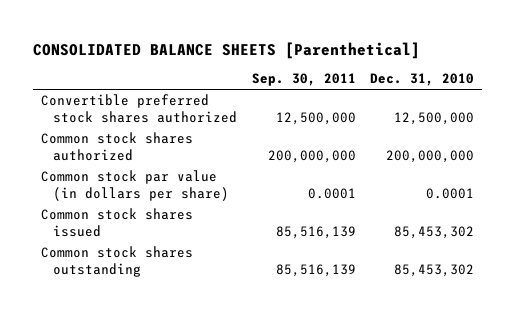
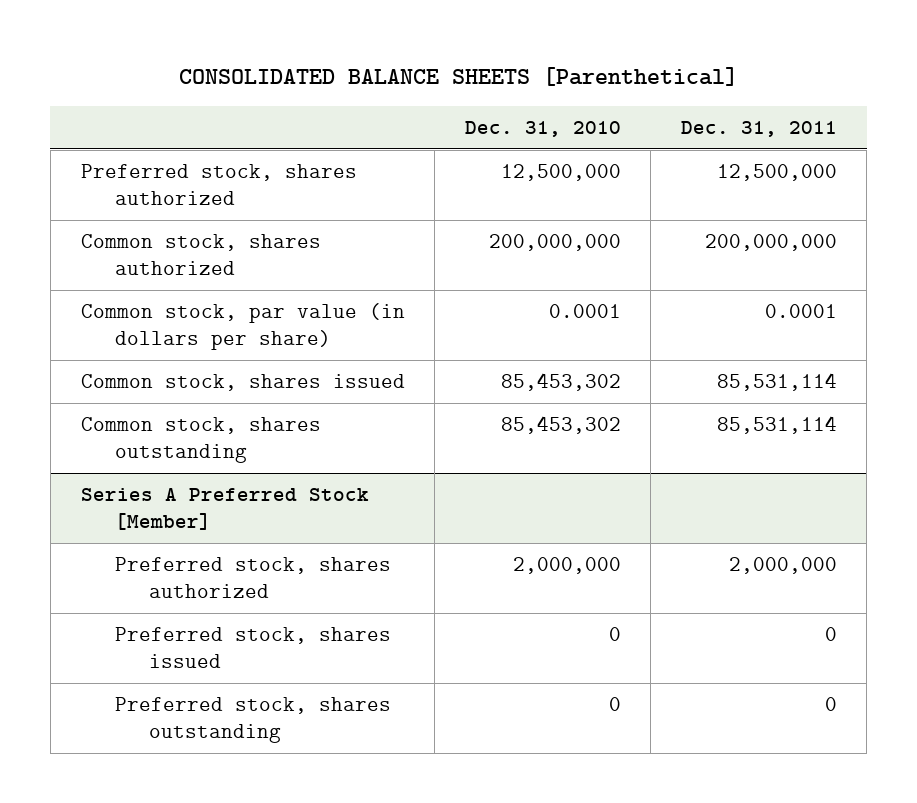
[251,73,356,87] Sep. 30, 2011 -> none
none -> [680,120,837,137] Dec. 31, 2011
[40,94,238,124] Convertible preferred stock shares authorized -> [80,164,357,205] Preferred stock, shares authorized
[40,132,193,162] Common stock shares authorized -> [80,234,321,275] Common stock, shares authorized
[40,170,230,202] Common stock par value (in dollars per share) -> [80,303,405,350] Common stock, par value (in dollars per share)
[40,208,193,238] Common stock shares issued -> [80,374,405,392] Common stock, shares issued
[40,246,193,278] Common stock shares outstanding -> [80,417,321,463] Common stock, shares outstanding
none -> [80,488,369,530] Series A Preferred Stock [Member]
none -> [114,557,391,598] Preferred stock, shares authorized
none -> [114,627,391,668] Preferred stock, shares issued
none -> [114,697,391,743] Preferred stock, shares outstanding

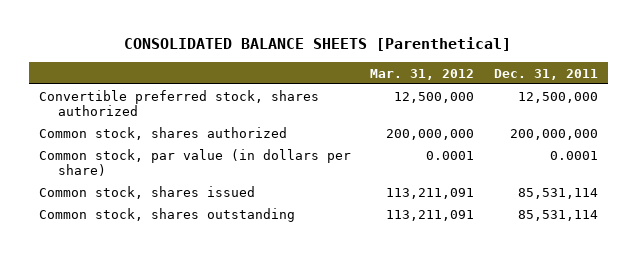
[464,120,621,137] Dec. 31, 2010 -> none
none -> [370,68,475,80] Mar. 31, 2012
[80,164,357,205] Preferred stock, shares authorized -> [38,89,319,117] Convertible preferred stock, shares authorized
[80,488,369,530] Series A Preferred Stock [Member] -> none
[114,557,391,598] Preferred stock, shares authorized -> none
[114,627,391,668] Preferred stock, shares issued -> none
[114,697,391,743] Preferred stock, shares outstanding -> none

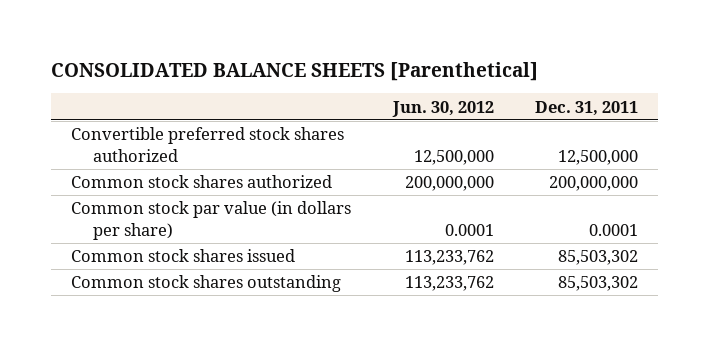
[370,68,475,80] Mar. 31, 2012 -> none
none -> [391,100,494,117] Jun. 30, 2012
[38,89,319,117] Convertible preferred stock, shares authorized -> [71,127,345,162] Convertible preferred stock shares authorized
[38,126,287,140] Common stock, shares authorized -> [71,175,333,189] Common stock shares authorized
[38,148,351,177] Common stock, par value (in dollars per share) -> [71,201,352,240] Common stock par value (in dollars per share)
[38,185,255,199] Common stock, shares issued -> [71,249,296,263] Common stock shares issued
[517,187,598,199] 85,531,114 -> [557,250,638,266] 85,503,302
[38,207,295,222] Common stock, shares outstanding -> [71,275,342,293] Common stock shares outstanding
[517,209,598,221] 85,531,114 -> [557,276,638,292] 85,503,302

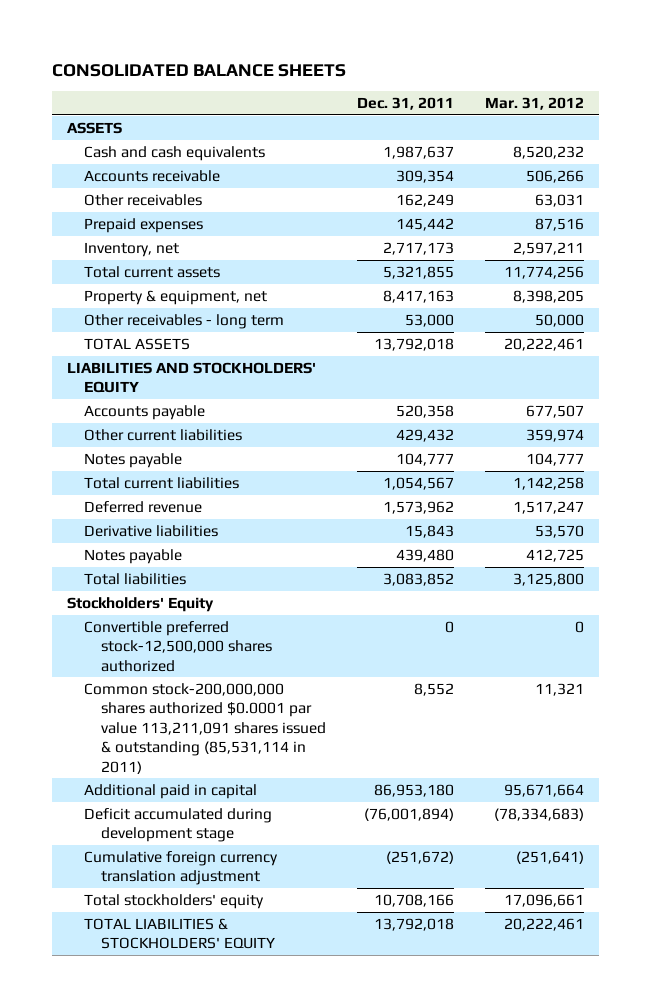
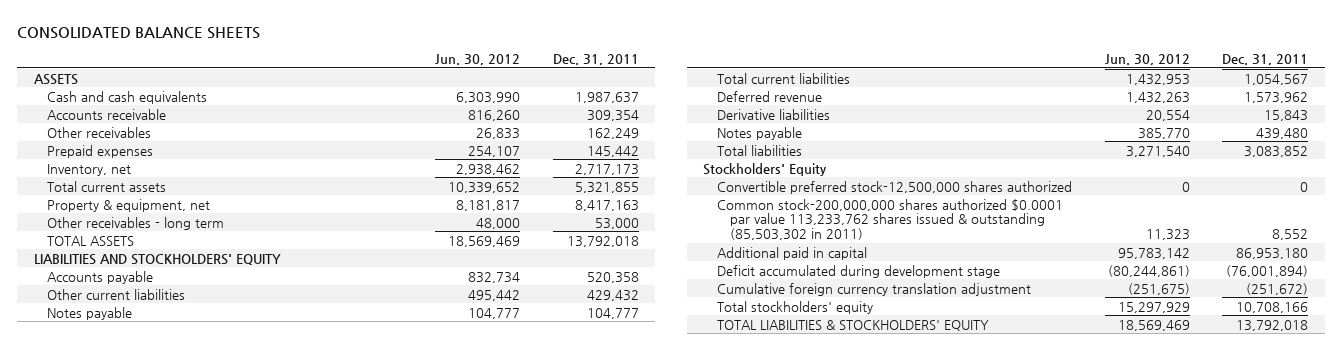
[484,97,584,111] Mar. 31, 2012 -> none
none -> [434,54,520,66] Jun. 30, 2012
[83,682,326,774] Common stock-200,000,000 shares authorized $0.0001 par value 113,211,091 shares issued & outstanding (85,531,114 in 2011) -> [716,198,1063,240] Common stock-200,000,000 shares authorized $0.0001 par value 113,233,762 shares issued & outstanding (85,503,302 in 2011)

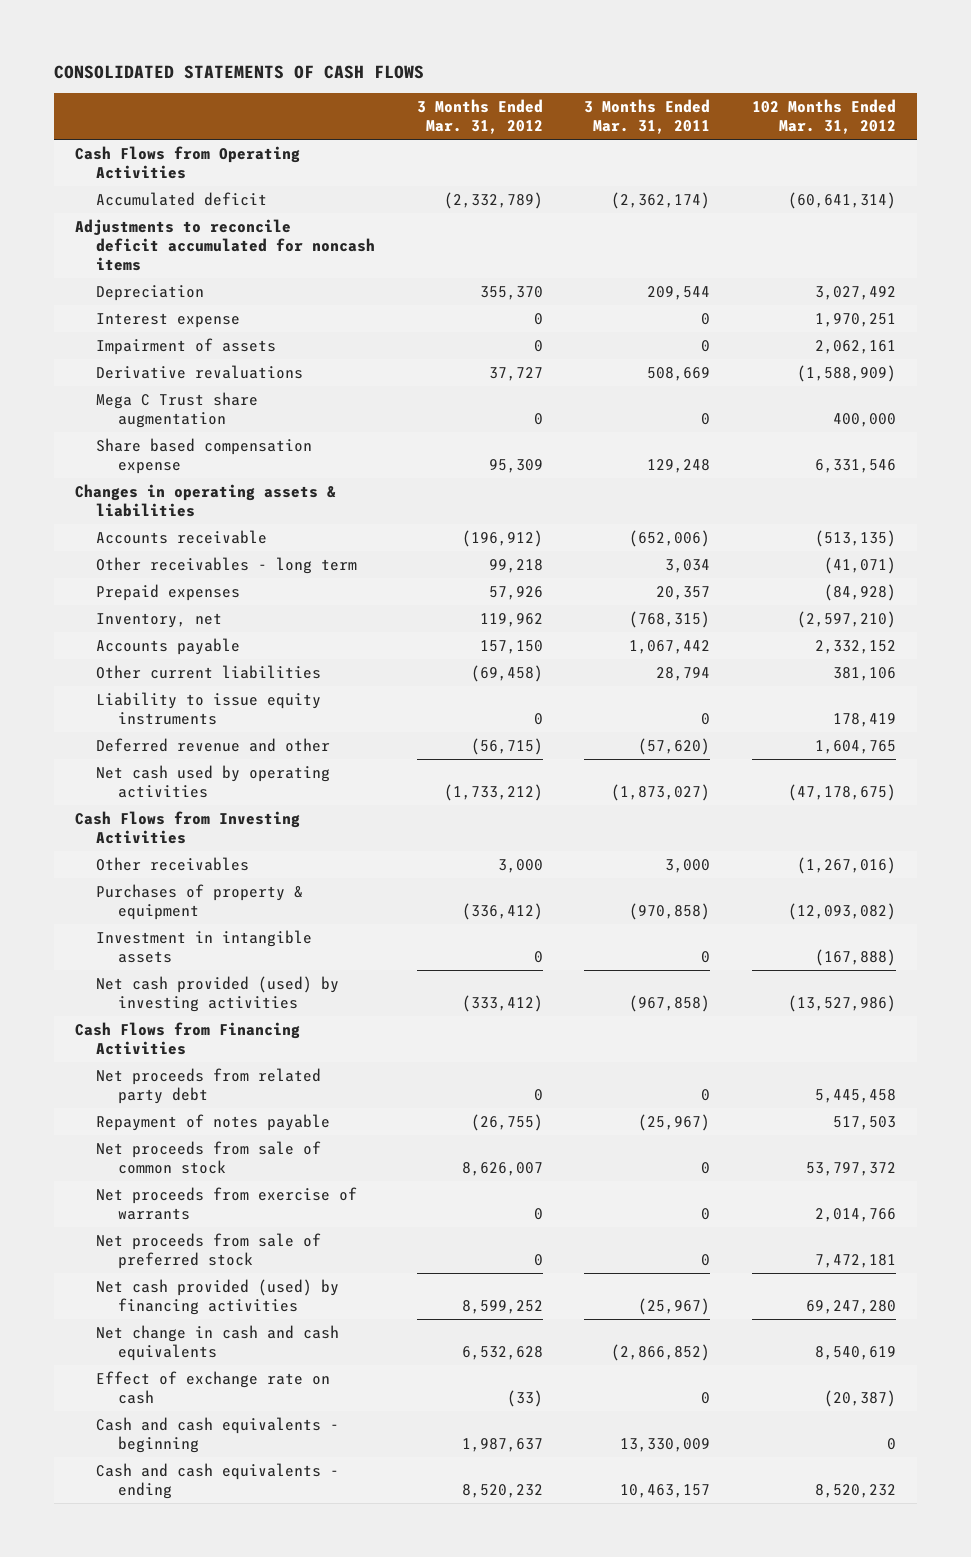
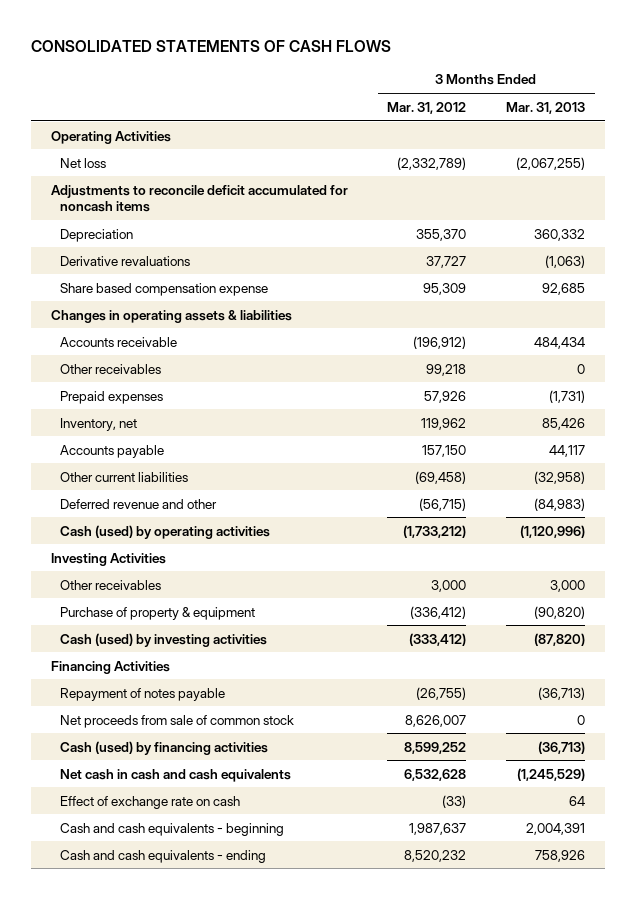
[584,99,711,135] 3 Months Ended Mar. 31, 2011 -> none
[752,99,897,135] 102 Months Ended Mar. 31, 2012 -> none
none -> [505,101,585,114] Mar. 31, 2013
[74,145,300,179] Cash Flows from Operating Activities -> [50,130,171,144] Operating Activities
[96,191,268,206] Accumulated deficit -> [60,157,107,168] Net loss
[96,312,241,328] Interest expense -> none
[96,337,277,355] Impairment of assets -> none
[96,391,259,428] Mega C Trust share augmentation -> none
[96,556,358,574] Other receivables - long term -> [60,363,162,374] Other receivables
[96,691,322,725] Liability to issue equity instruments -> none
[96,764,331,798] Net cash used by operating activities -> [60,524,271,539] Cash (used) by operating activities
[74,810,300,844] Cash Flows from Investing Activities -> [50,552,166,566] Investing Activities
[96,929,313,963] Investment in intangible assets -> none
[96,1067,322,1104] Net proceeds from related party debt -> none
[96,883,304,920] Purchases of property & equipment -> [60,606,256,620] Purchase of property & equipment
[96,975,340,1012] Net cash provided (used) by investing activities -> [60,632,268,647] Cash (used) by investing activities
[74,1021,300,1055] Cash Flows from Financing Activities -> [50,660,170,674] Financing Activities
[96,1186,358,1220] Net proceeds from exercise of warrants -> none
[96,1232,322,1269] Net proceeds from sale of preferred stock -> none
[96,1278,340,1315] Net cash provided (used) by financing activities -> [60,740,269,755] Cash (used) by financing activities
[96,1324,340,1361] Net change in cash and cash equivalents -> [60,768,292,782] Net cash in cash and cash equivalents

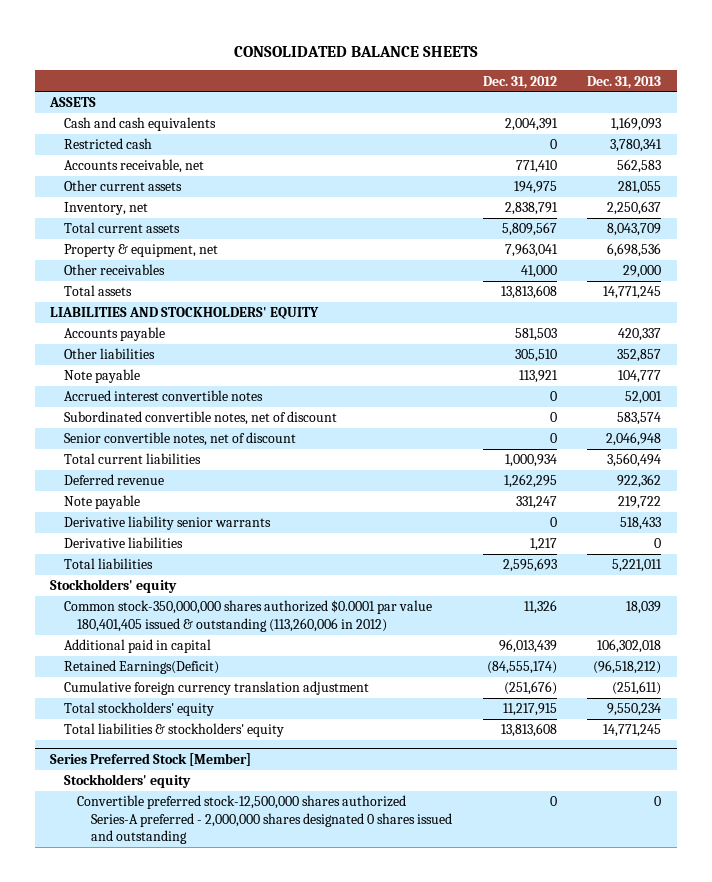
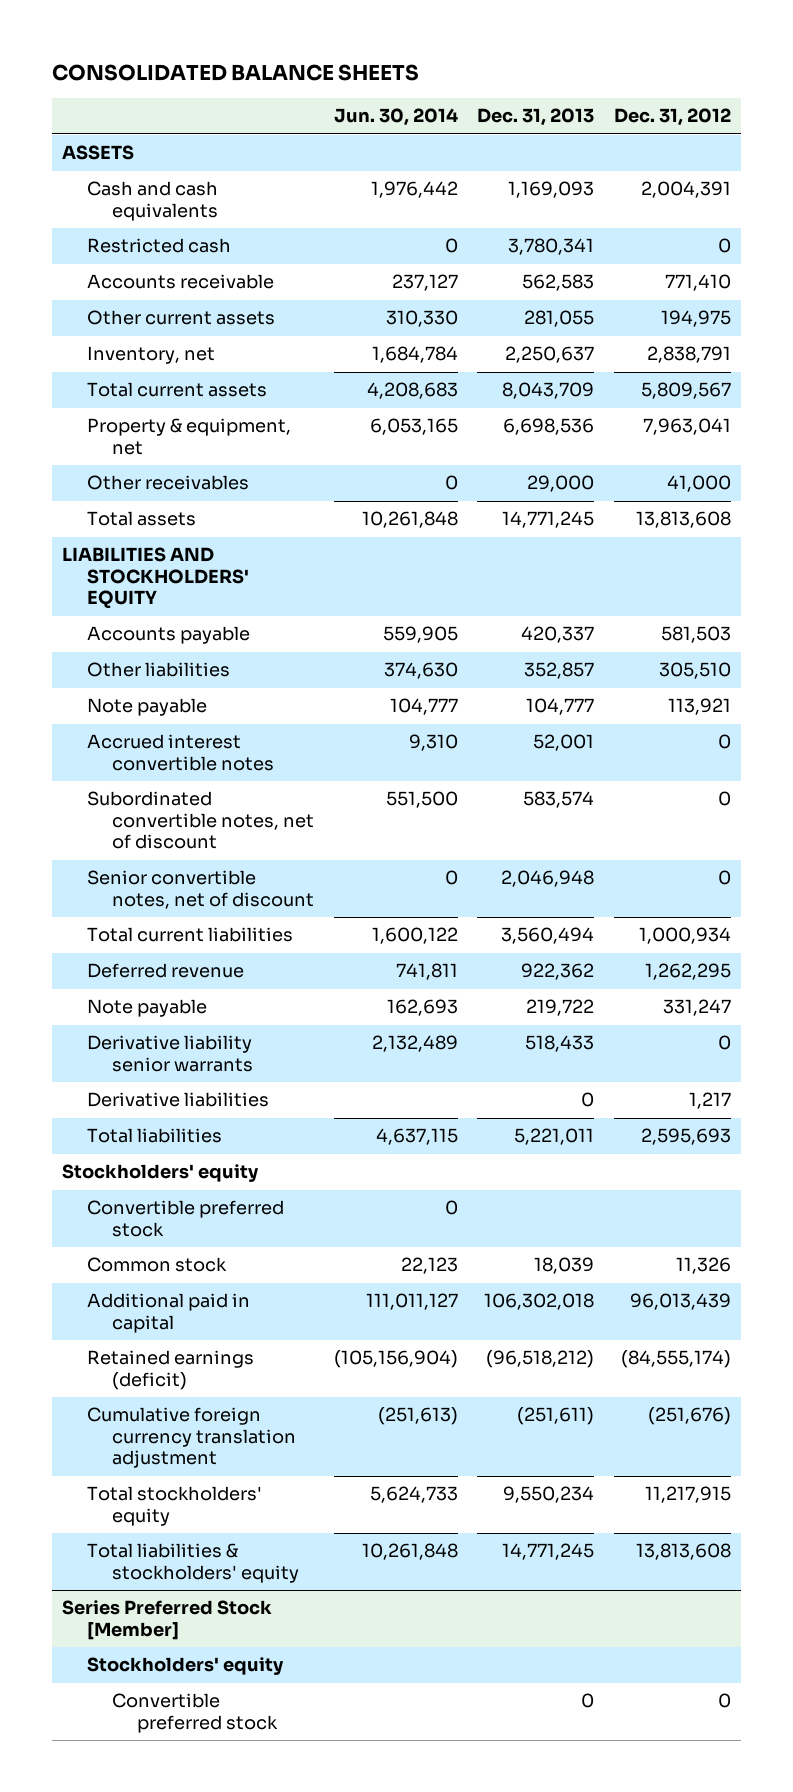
none -> [333,108,458,127] Jun. 30, 2014
[63,159,204,174] Accounts receivable, net -> [86,274,274,290] Accounts receivable
none -> [86,1200,284,1237] Convertible preferred stock
[63,600,432,632] Common stock-350,000,000 shares authorized $0.0001 par value 180,401,405 issued & outstanding (113,260,006 in 2012) -> [86,1257,227,1273] Common stock
[63,660,219,675] Retained Earnings(Deficit) -> [86,1350,254,1390] Retained earnings (deficit)
[77,795,452,845] Convertible preferred stock-12,500,000 shares authorized Series-A preferred - 2,000,000 shares designated 0 shares issued and outstanding -> [111,1693,278,1733] Convertible preferred stock

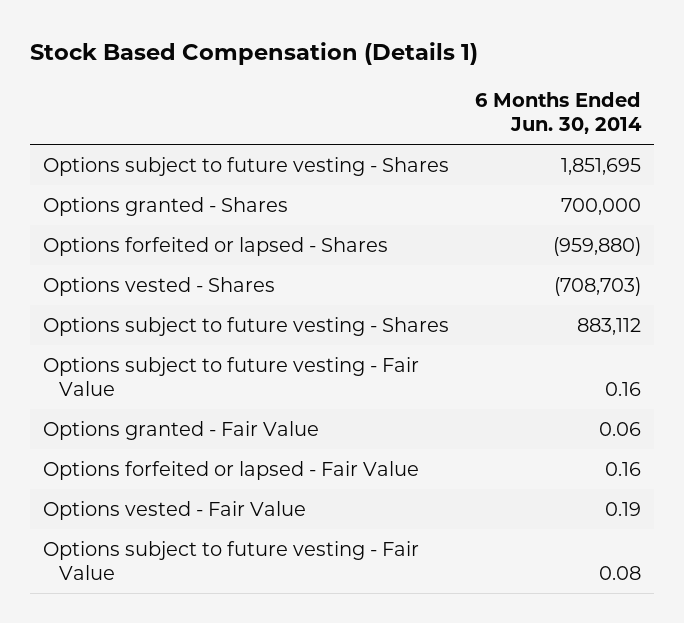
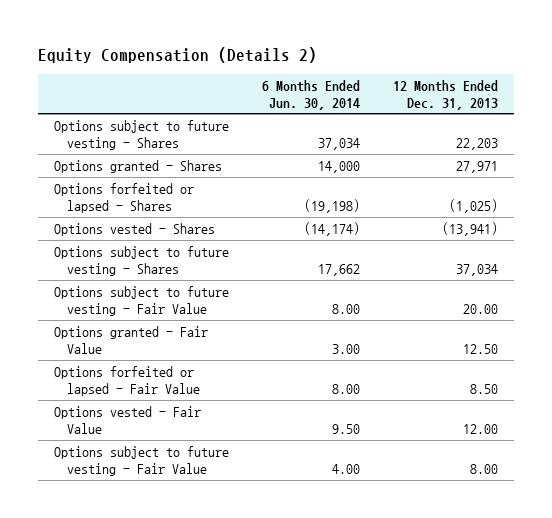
[30,42,479,66] Stock Based Compensation (Details 1) -> [37,46,317,63] Equity Compensation (Details 2)
none -> [392,79,498,110] 12 Months Ended Dec. 31, 2013
[560,157,641,175] 1,851,695 -> [317,137,360,150] 37,034
[560,197,641,215] 700,000 -> [317,160,360,173] 14,000
[552,236,641,256] (959,880) -> [303,198,360,213] (19,198)
[553,276,641,296] (708,703) -> [303,221,360,236] (14,174)
[576,317,641,335] 883,112 -> [317,263,360,276] 17,662
[604,382,641,397] 0.16 -> [331,303,360,314] 8.00
[598,421,641,436] 0.06 -> [331,343,360,354] 3.00
[604,461,641,476] 0.16 -> [331,383,360,394] 8.00
[604,501,641,516] 0.19 -> [331,423,360,434] 9.50
[598,566,641,581] 0.08 -> [331,463,360,474] 4.00

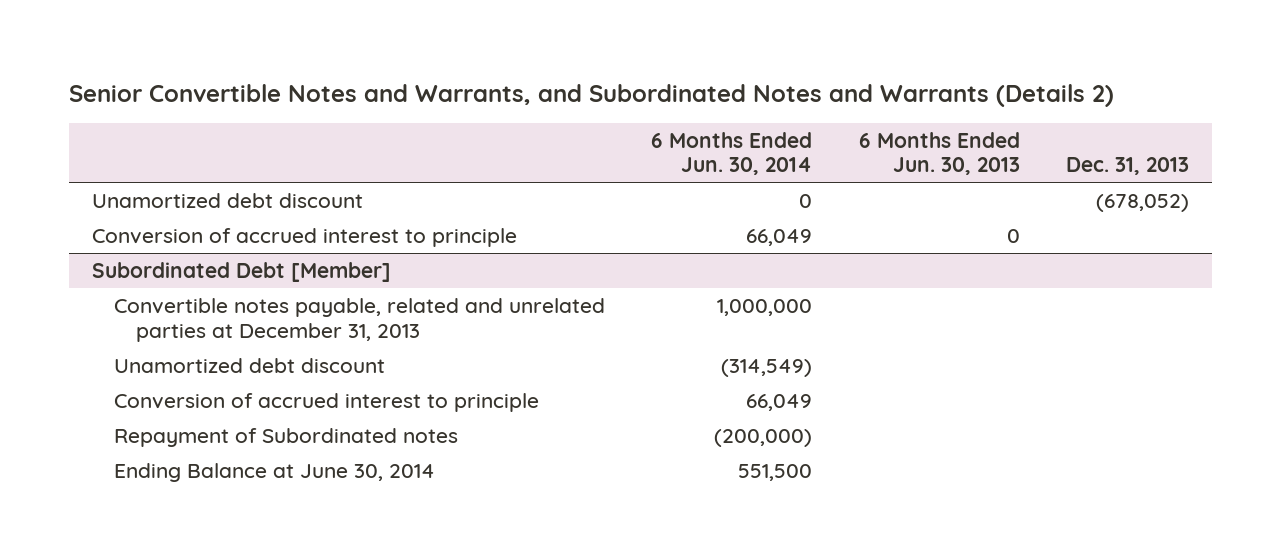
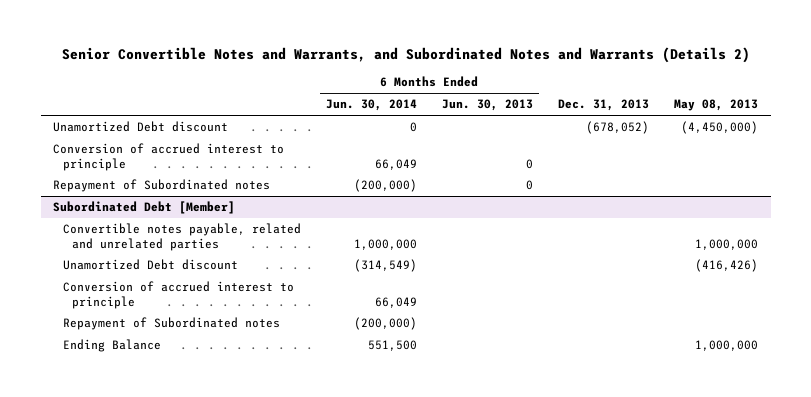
none -> [673,99,758,112] May 08, 2013
[92,192,364,208] Unamortized debt discount -> [53,121,229,133] Unamortized Debt discount
none -> [53,179,271,193] Repayment of Subordinated notes
[114,297,606,342] Convertible notes payable, related and unrelated parties at December 31, 2013 -> [62,223,301,251] Convertible notes payable, related and unrelated parties
[114,357,386,373] Unamortized debt discount -> [62,259,238,271] Unamortized Debt discount
[114,462,436,482] Ending Balance at June 30, 2014 -> [62,339,161,353] Ending Balance

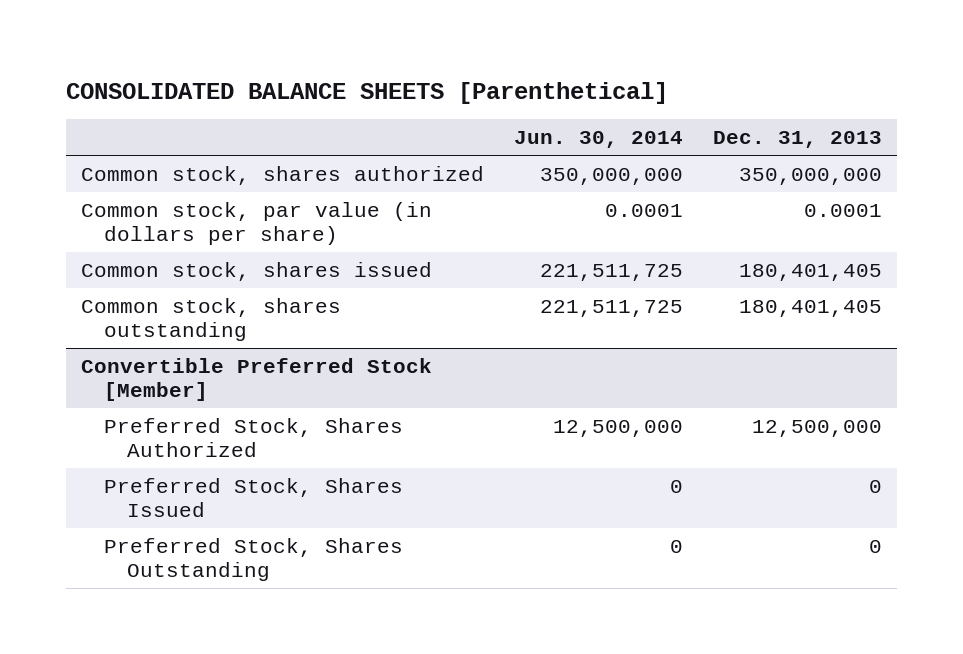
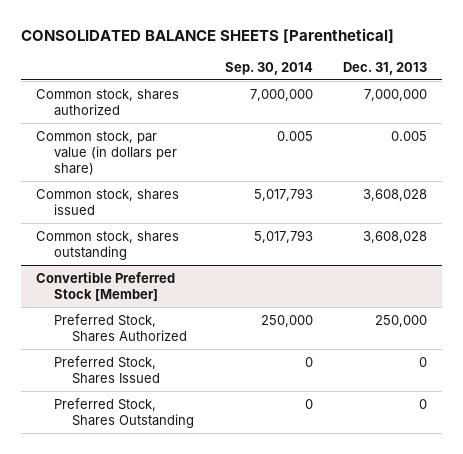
[514,131,684,149] Jun. 30, 2014 -> none
none -> [224,61,313,75] Sep. 30, 2014
[739,167,883,185] 350,000,000 -> [363,88,427,101] 7,000,000
[804,203,883,217] 0.0001 -> [390,130,427,141] 0.005
[739,263,883,281] 180,401,405 -> [362,188,427,201] 3,608,028
[739,299,883,317] 180,401,405 -> [362,230,427,243] 3,608,028
[752,419,883,437] 12,500,000 -> [374,314,427,327] 250,000

